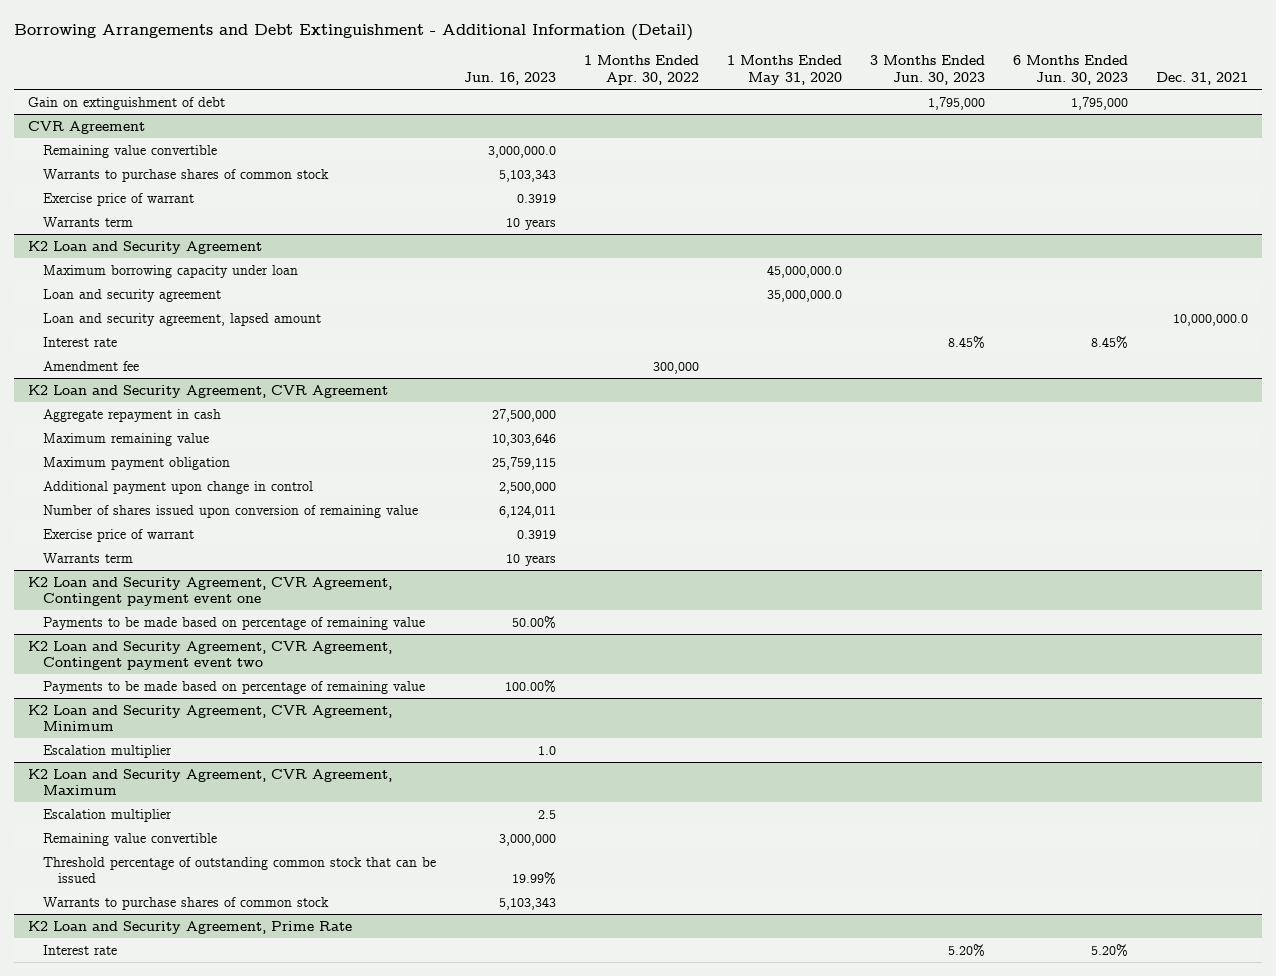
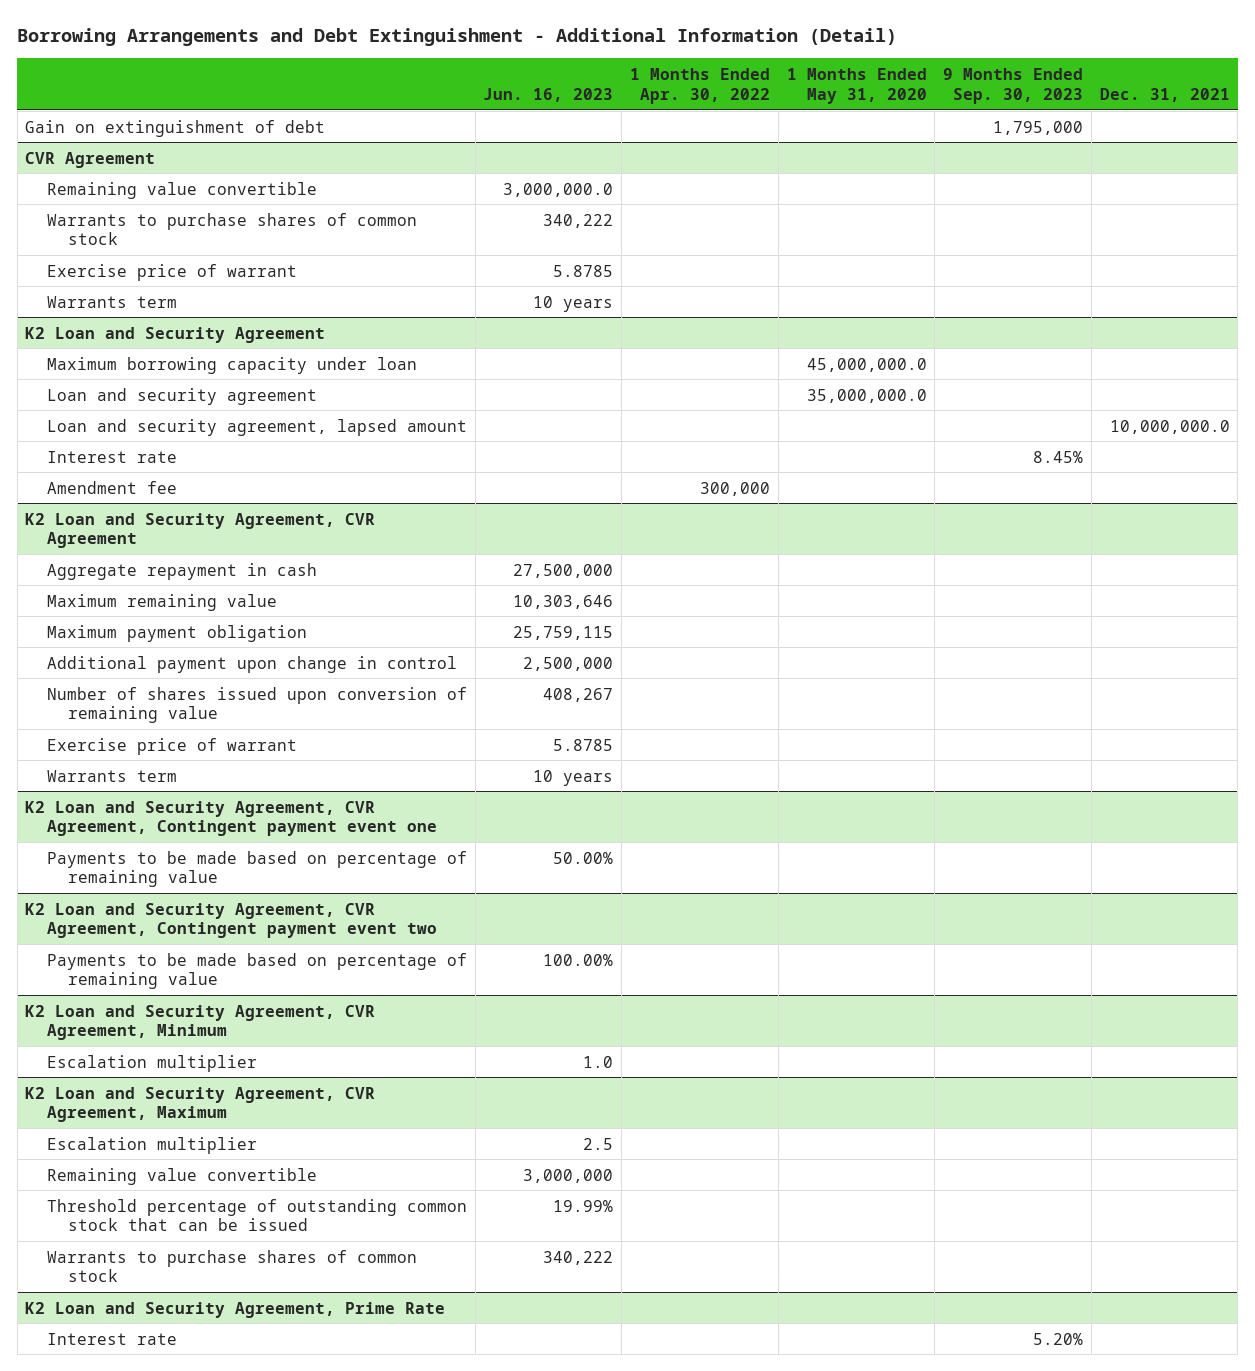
[869,55,985,86] 3 Months Ended Jun. 30, 2023 -> none
[1012,55,1128,86] 6 Months Ended Jun. 30, 2023 -> none
none -> [943,67,1084,104] 9 Months Ended Sep. 30, 2023
[498,168,556,182] 5,103,343 -> [543,213,614,228] 340,222
[516,193,556,203] 0.3919 -> [553,264,614,277] 5.8785
[498,504,556,518] 6,124,011 -> [543,687,614,702] 408,267
[516,529,556,539] 0.3919 -> [553,738,614,751] 5.8785
[498,896,556,910] 5,103,343 -> [543,1250,614,1265] 340,222

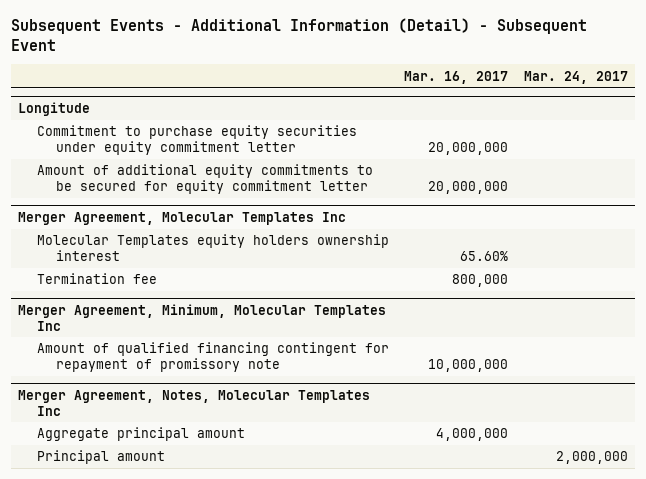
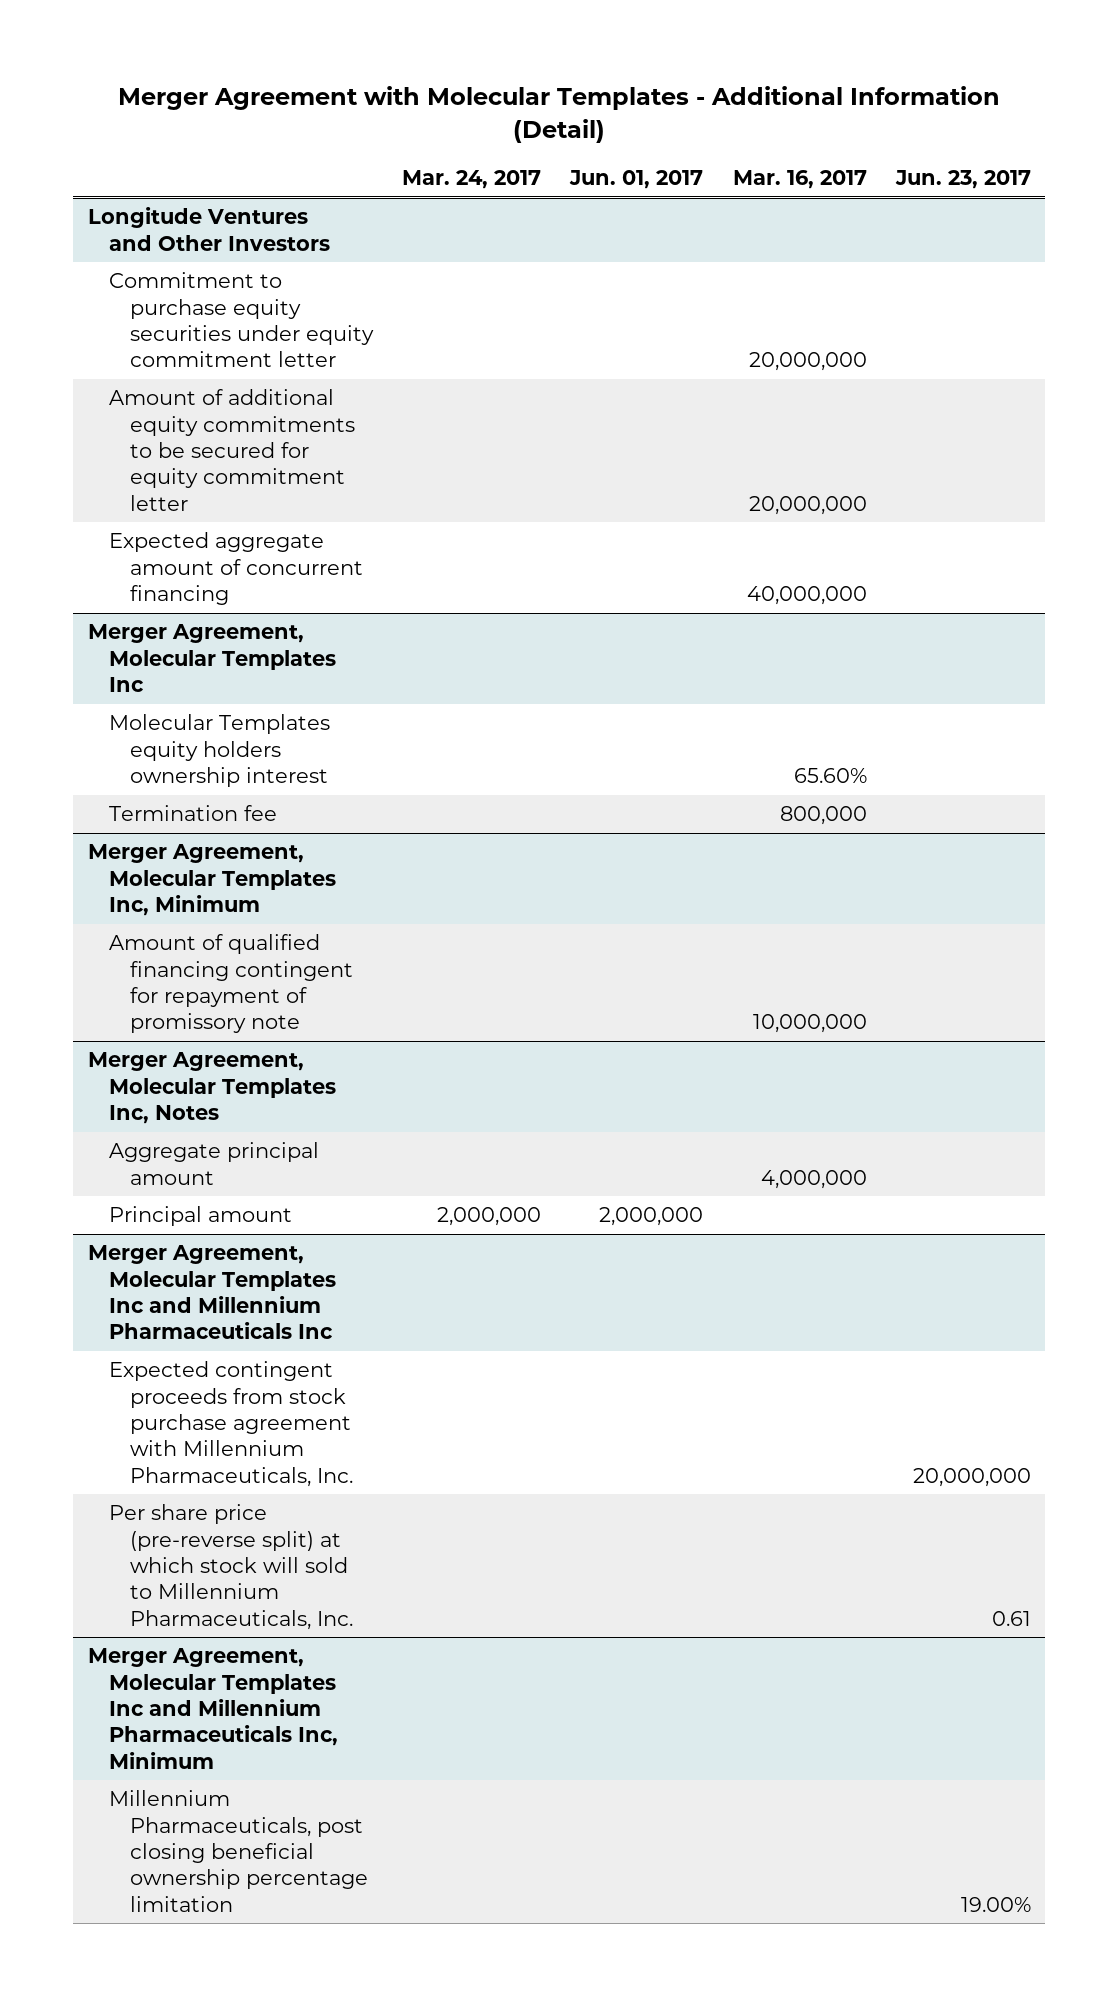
[10,18,587,52] Subsequent Events - Additional Information (Detail) - Subsequent Event -> [118,86,1001,143] Merger Agreement with Molecular Templates - Additional Information (Detail)
none -> [569,169,704,189] Jun. 01, 2017
none -> [894,169,1031,189] Jun. 23, 2017
[18,102,91,117] Longitude -> none
none -> [87,207,330,251] Longitude Ventures and Other Investors
none -> [108,532,363,605] Expected aggregate amount of concurrent financing
[18,304,387,331] Merger Agreement, Minimum, Molecular Templates Inc -> [87,844,336,916] Merger Agreement, Molecular Templates Inc, Minimum
[18,390,371,416] Merger Agreement, Notes, Molecular Templates Inc -> [87,1052,336,1124] Merger Agreement, Molecular Templates Inc, Notes
none -> [87,1245,336,1340] Merger Agreement, Molecular Templates Inc and Millennium Pharmaceuticals Inc
none -> [108,1361,353,1487] Expected contingent proceeds from stock purchase agreement with Millennium Pharmaceuticals, Inc.
none -> [108,1504,353,1630] Per share price (pre-reverse split) at which stock will sold to Millennium Pharmaceuticals, Inc.
none -> [87,1648,338,1769] Merger Agreement, Molecular Templates Inc and Millennium Pharmaceuticals Inc, Minimum
none -> [108,1790,368,1912] Millennium Pharmaceuticals, post closing beneficial ownership percentage limitation

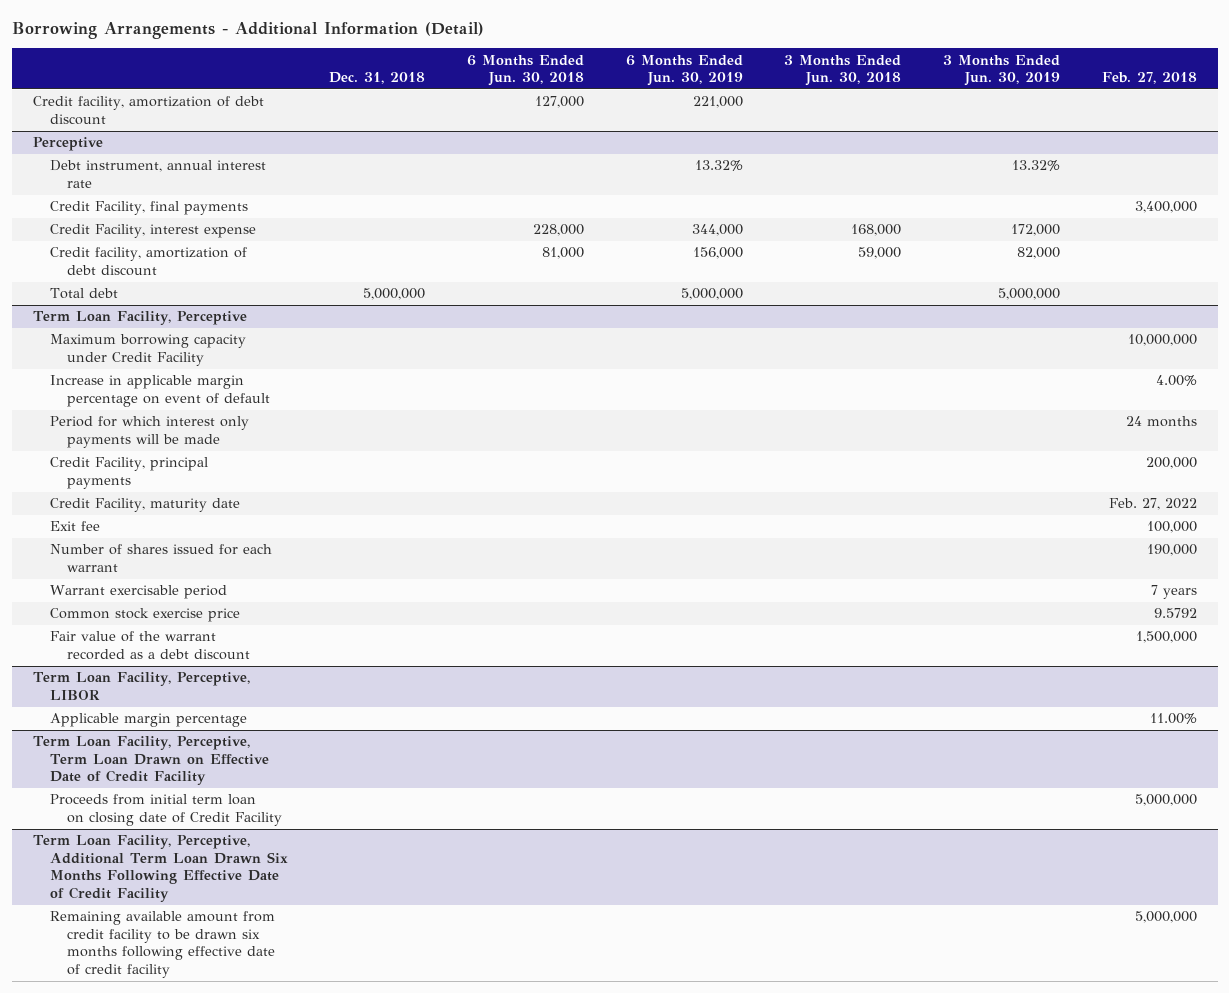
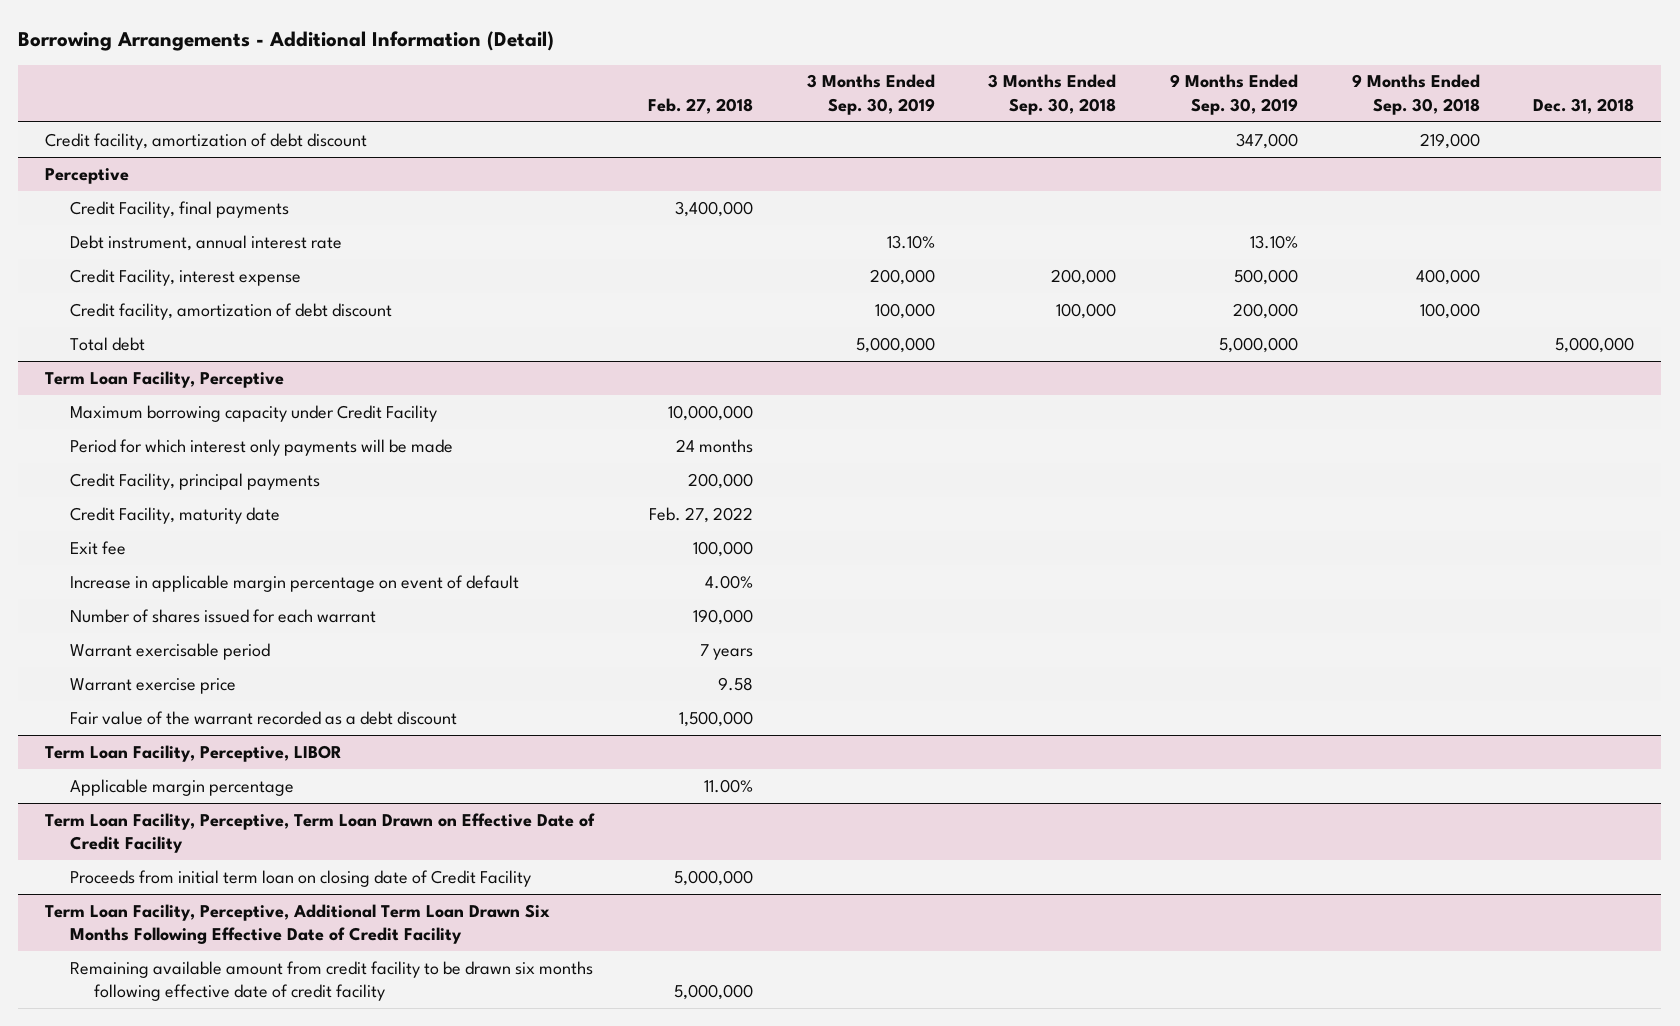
[467,54,585,87] 6 Months Ended Jun. 30, 2018 -> none
[625,54,743,87] 6 Months Ended Jun. 30, 2019 -> none
[784,54,902,87] 3 Months Ended Jun. 30, 2018 -> none
[943,54,1061,87] 3 Months Ended Jun. 30, 2019 -> none
none -> [806,74,935,115] 3 Months Ended Sep. 30, 2019
none -> [988,74,1117,115] 3 Months Ended Sep. 30, 2018
none -> [1170,74,1299,115] 9 Months Ended Sep. 30, 2019
none -> [1351,74,1480,115] 9 Months Ended Sep. 30, 2018
[49,160,266,188] Debt instrument, annual interest rate -> [69,234,342,251] Debt instrument, annual interest rate
[49,375,270,407] Increase in applicable margin percentage on event of default -> [69,574,519,592] Increase in applicable margin percentage on event of default
[49,608,240,623] Common stock exercise price -> [69,677,236,694] Warrant exercise price
[1153,608,1197,619] 9.5792 -> [717,676,753,691] 9.58

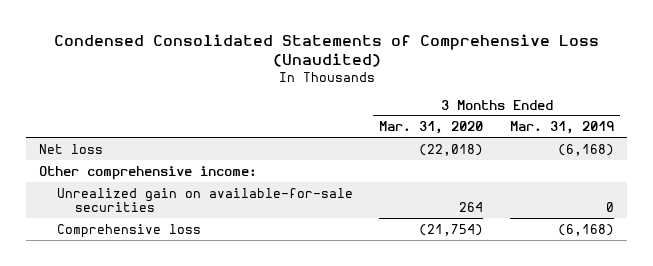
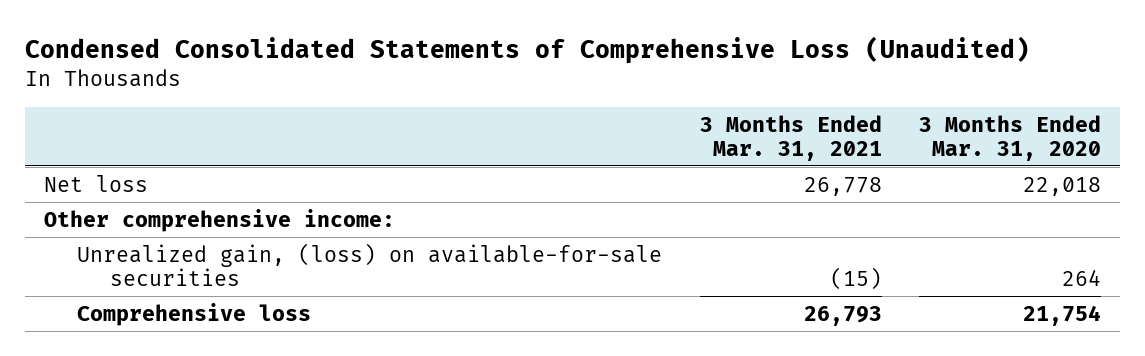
[509,121,614,135] Mar. 31, 2019 -> none
none -> [699,114,882,161] 3 Months Ended Mar. 31, 2021
[419,143,484,156] (22,018) -> [1023,176,1102,196] 22,018
[57,187,354,213] Unrealized gain on available-for-sale securities -> [76,242,662,287] Unrealized gain, (loss) on available-for-sale securities
[419,223,484,236] (21,754) -> [1023,304,1102,326] 21,754

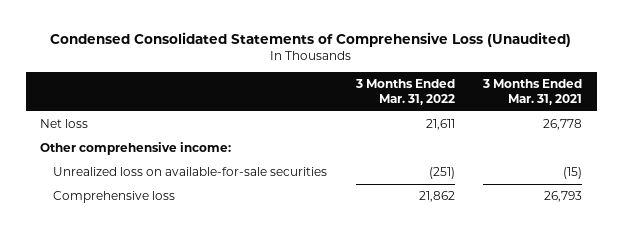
[919,114,1102,161] 3 Months Ended Mar. 31, 2020 -> none
none -> [354,78,455,105] 3 Months Ended Mar. 31, 2022
[76,242,662,287] Unrealized gain, (loss) on available-for-sale securities -> [53,167,328,177] Unrealized loss on available-for-sale securities

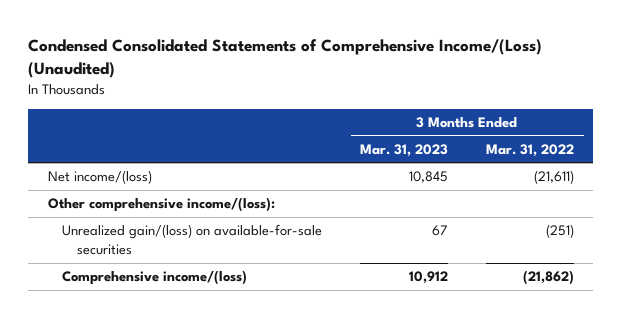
[50,31,572,47] Condensed Consolidated Statements of Comprehensive Loss (Unaudited) -> [28,39,543,79] Condensed Consolidated Statements of Comprehensive Income/(Loss) (Unaudited)
[482,78,583,105] 3 Months Ended Mar. 31, 2021 -> none
none -> [360,143,449,157] Mar. 31, 2023
[39,119,88,129] Net loss -> [47,170,152,185] Net income/(loss)
[425,119,455,131] 21,611 -> [534,170,575,185] (21,611)
[39,142,231,156] Other comprehensive income: -> [47,197,275,213] Other comprehensive income/(loss):
[53,167,328,177] Unrealized loss on available-for-sale securities -> [62,224,323,256] Unrealized gain/(loss) on available-for-sale securities
[53,191,176,204] Comprehensive loss -> [62,270,248,286] Comprehensive income/(loss)
[418,191,455,203] 21,862 -> [523,270,575,286] (21,862)

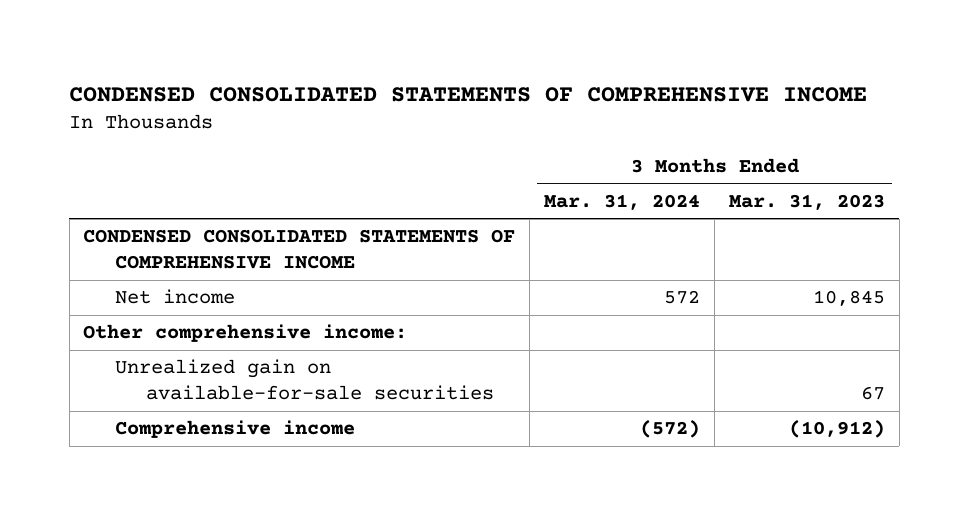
[28,39,543,79] Condensed Consolidated Statements of Comprehensive Income/(Loss) (Unaudited) -> [69,86,868,102] CONDENSED CONSOLIDATED STATEMENTS OF COMPREHENSIVE INCOME
[486,143,575,157] Mar. 31, 2022 -> none
none -> [544,193,701,210] Mar. 31, 2024
none -> [83,229,516,270] CONDENSED CONSOLIDATED STATEMENTS OF COMPREHENSIVE INCOME
[47,170,152,185] Net income/(loss) -> [114,289,235,305] Net income
[47,197,275,213] Other comprehensive income/(loss): -> [83,324,408,343] Other comprehensive income:
[62,224,323,256] Unrealized gain/(loss) on available-for-sale securities -> [114,359,495,401] Unrealized gain on available-for-sale securities
[62,270,248,286] Comprehensive income/(loss) -> [114,420,355,439] Comprehensive income
[409,271,449,285] 10,912 -> [789,420,886,439] (10,912)

